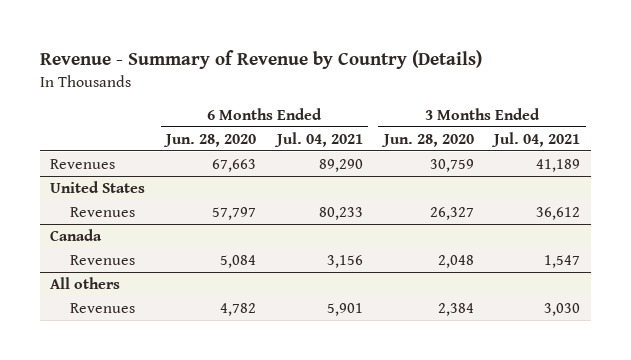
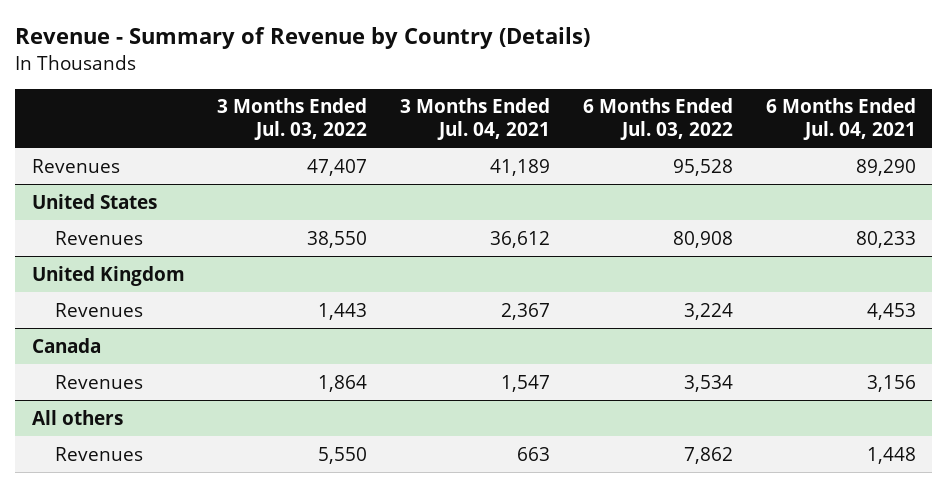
[163,133,257,147] Jun. 28, 2020 -> none
[380,133,474,147] Jun. 28, 2020 -> none
none -> [217,98,368,141] 3 Months Ended Jul. 03, 2022
none -> [582,98,733,141] 6 Months Ended Jul. 03, 2022
none -> [31,265,185,286] United Kingdom
none -> [55,302,144,317] Revenues
[326,302,363,316] 5,901 -> [866,446,916,464] 1,448
[544,302,581,316] 3,030 -> [517,446,551,461] 663

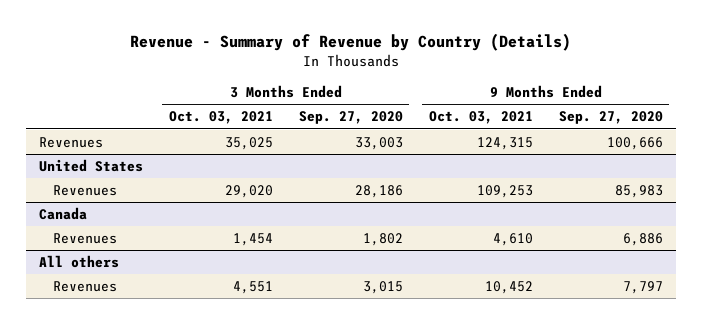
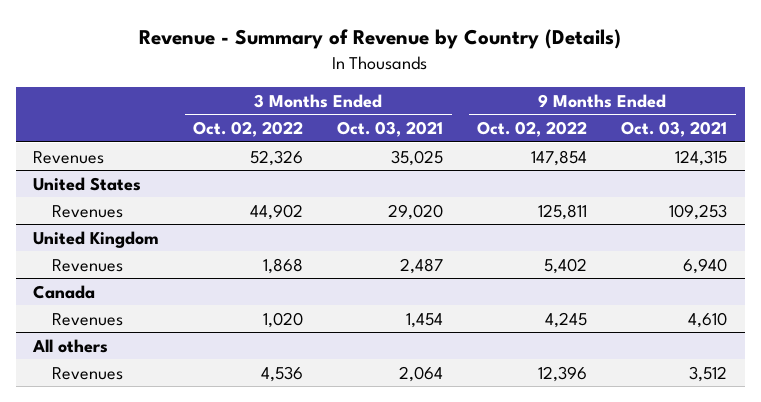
[298,111,403,125] Sep. 27, 2020 -> none
[558,111,663,125] Sep. 27, 2020 -> none
none -> [193,121,304,138] Oct. 02, 2022
none -> [477,121,588,138] Oct. 02, 2022
none -> [33,230,160,248] United Kingdom
none -> [51,258,123,272] Revenues
[232,280,273,294] 4,551 -> [399,365,444,382] 2,064
[484,280,533,294] 10,452 -> [689,365,728,382] 3,512

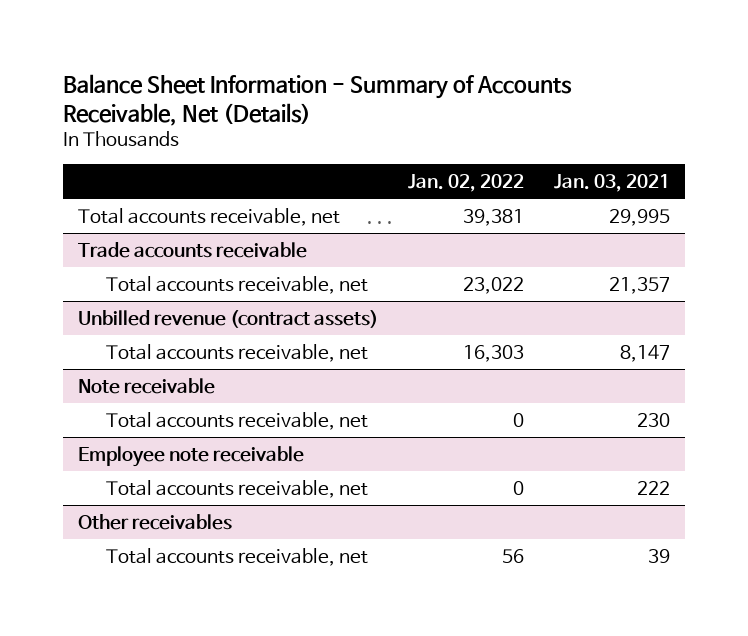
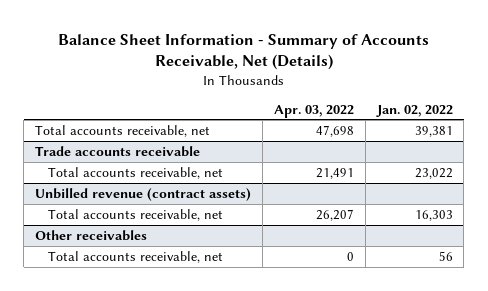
[554,173,671,192] Jan. 03, 2021 -> none
none -> [273,104,354,118] Apr. 03, 2022
[77,377,215,394] Note receivable -> none
[105,411,368,430] Total accounts receivable, net -> none
[77,445,304,467] Employee note receivable -> none
[105,479,368,498] Total accounts receivable, net -> none

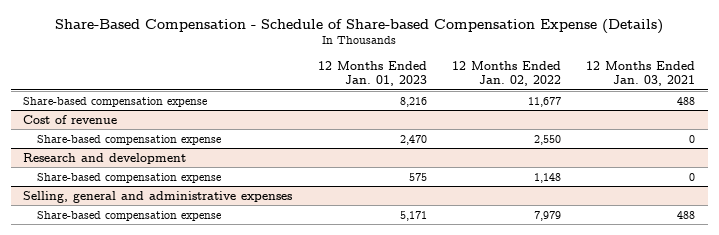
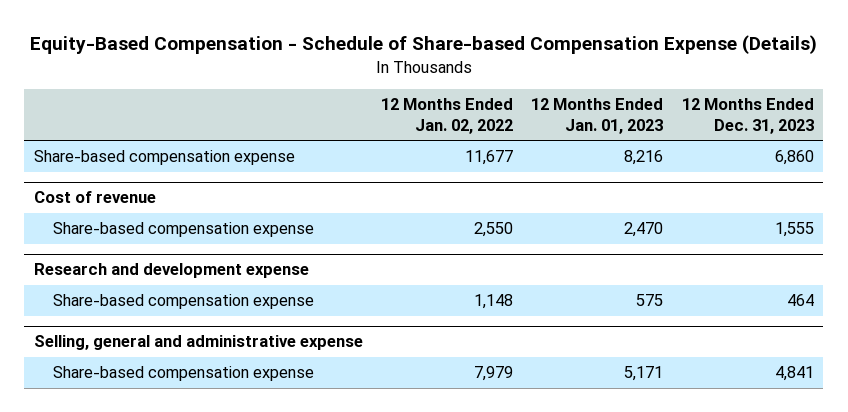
[55,18,664,34] Share-Based Compensation - Schedule of Share-based Compensation Expense (Details) -> [29,35,817,55] Equity-Based Compensation - Schedule of Share-based Compensation Expense (Details)
[586,60,696,87] 12 Months Ended Jan. 03, 2021 -> none
none -> [681,98,814,134] 12 Months Ended Dec. 31, 2023
[23,152,187,164] Research and development -> [33,263,309,279] Research and development expense
[23,190,293,203] Selling, general and administrative expenses -> [33,335,363,351] Selling, general and administrative expense

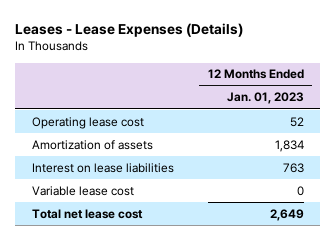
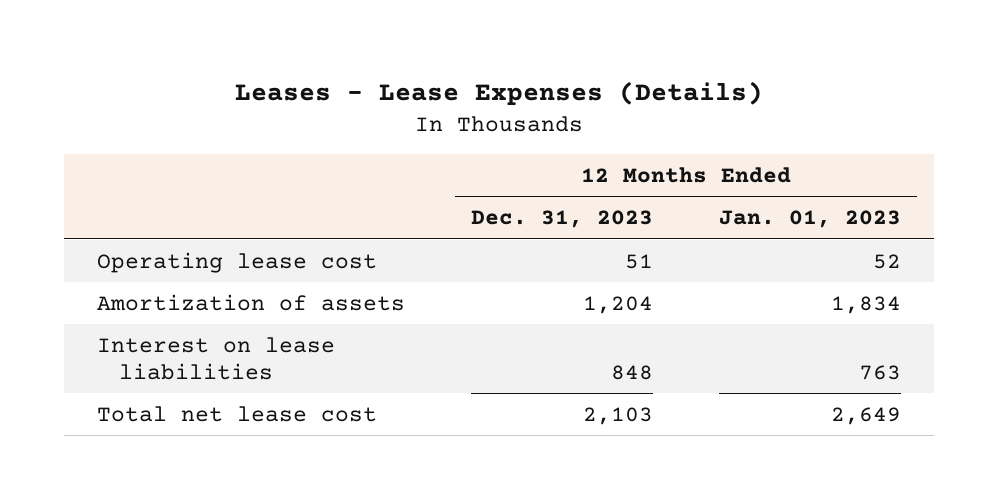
none -> [471,210,654,229] Dec. 31, 2023
[32,185,135,196] Variable lease cost -> none

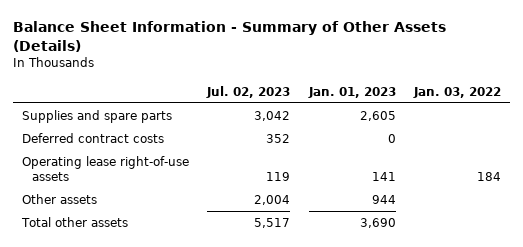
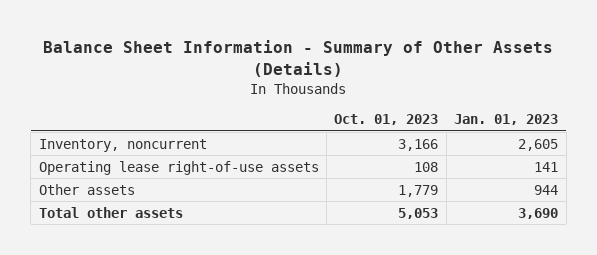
[206,85,291,98] Jul. 02, 2023 -> none
[412,86,501,98] Jan. 03, 2022 -> none
none -> [334,114,439,126] Oct. 01, 2023
[22,133,165,144] Deferred contract costs -> none
[22,110,173,124] Supplies and spare parts -> [38,138,207,152] Inventory, noncurrent

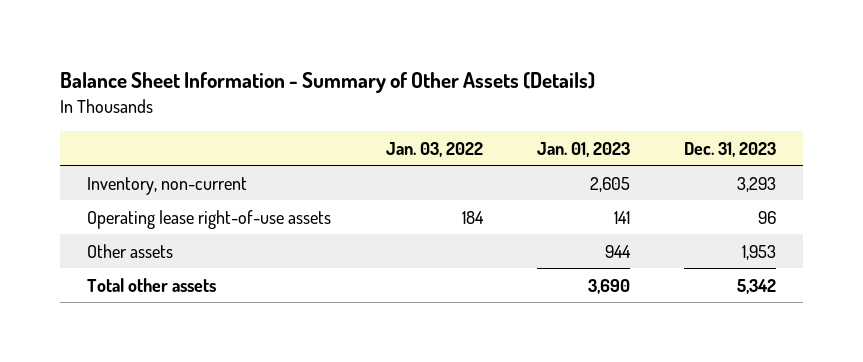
[334,114,439,126] Oct. 01, 2023 -> none
none -> [385,141,483,157] Jan. 03, 2022
none -> [684,141,777,157] Dec. 31, 2023
[38,138,207,152] Inventory, noncurrent -> [87,176,248,195] Inventory, non-current

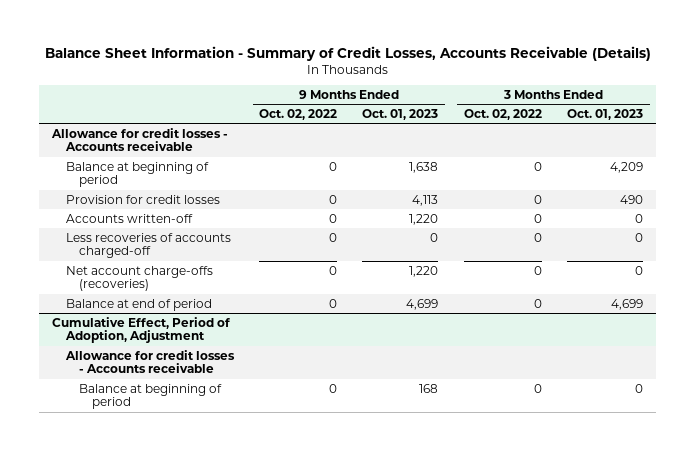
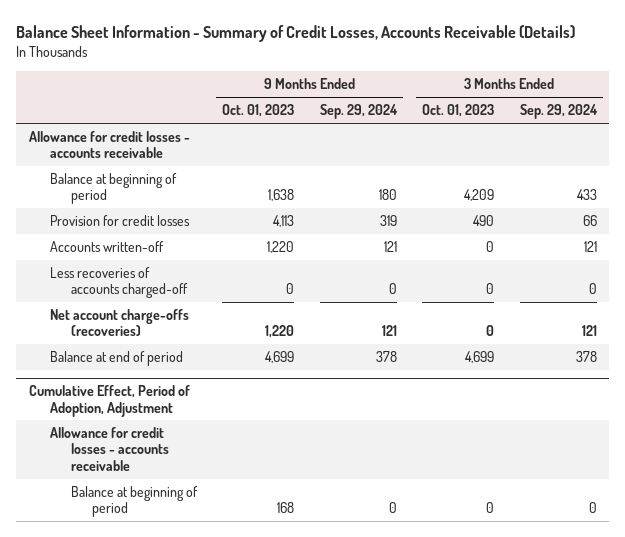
[258,109,337,121] Oct. 02, 2022 -> none
[463,109,542,121] Oct. 02, 2022 -> none
none -> [319,104,398,120] Sep. 29, 2024
none -> [519,104,598,120] Sep. 29, 2024
[51,127,229,152] Allowance for credit losses - Accounts receivable -> [28,131,190,159] Allowance for credit losses - accounts receivable
[64,349,235,374] Allowance for credit losses - Accounts receivable -> [49,427,169,471] Allowance for credit losses - accounts receivable

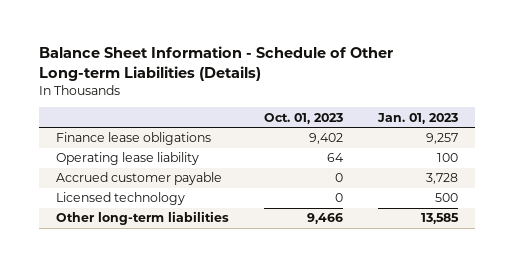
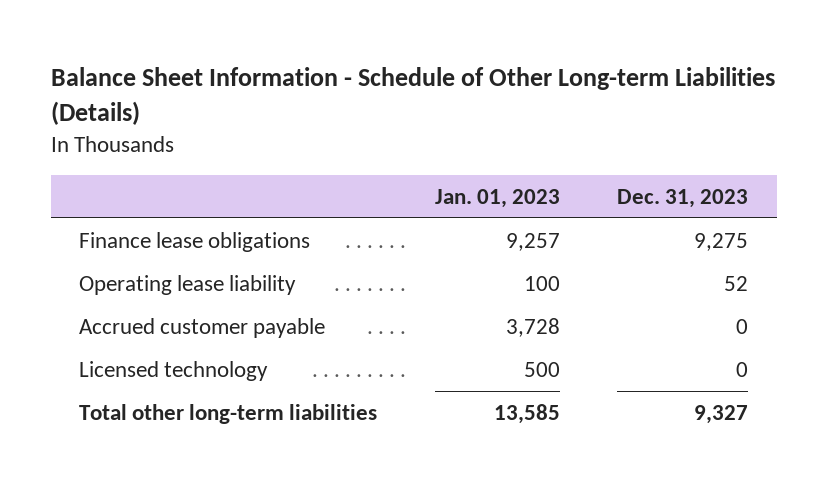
[264,112,344,124] Oct. 01, 2023 -> none
none -> [616,188,748,208] Dec. 31, 2023
[56,211,230,226] Other long-term liabilities -> [79,403,378,424] Total other long-term liabilities

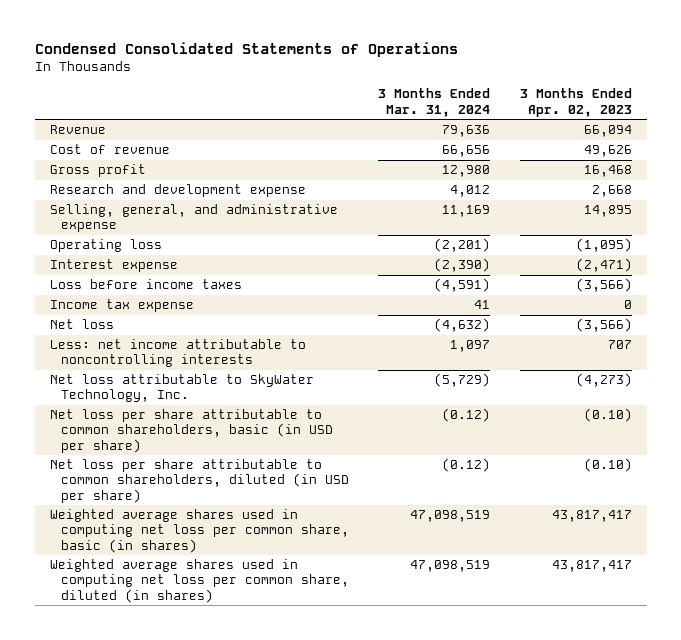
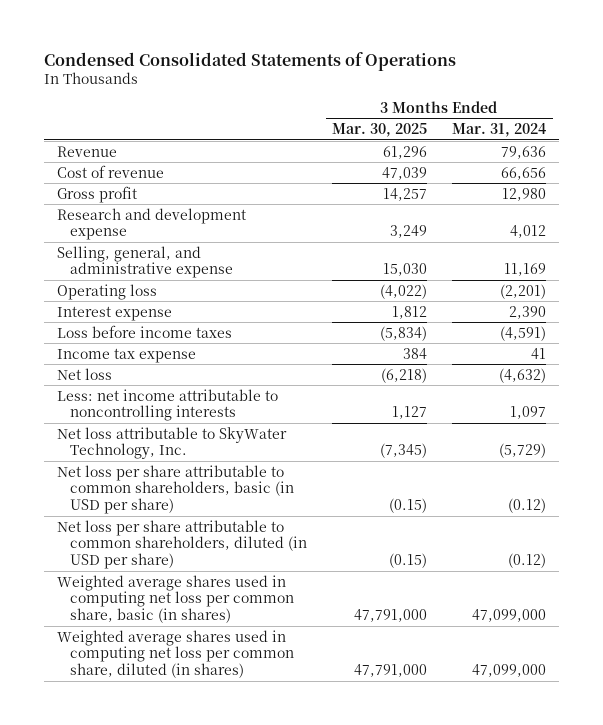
[519,88,632,117] 3 Months Ended Apr. 02, 2023 -> none
none -> [332,123,428,138] Mar. 30, 2025
[434,258,491,273] (2,390) -> [509,305,547,319] 2,390
[410,510,491,523] 47,098,519 -> [472,609,547,623] 47,099,000
[410,560,491,573] 47,098,519 -> [472,664,547,678] 47,099,000

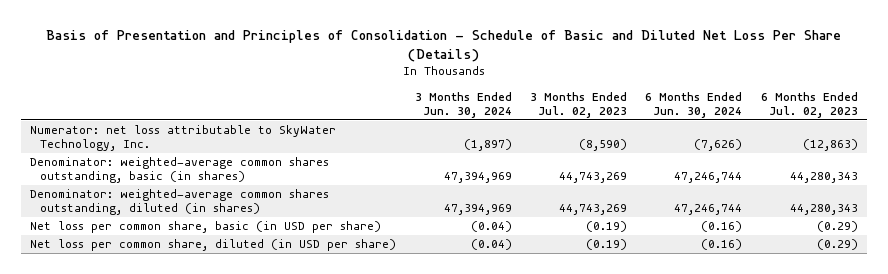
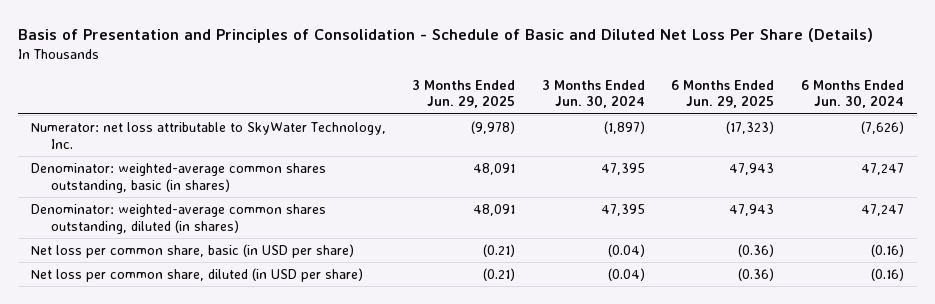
[529,91,627,118] 3 Months Ended Jul. 02, 2023 -> none
[760,91,858,118] 6 Months Ended Jul. 02, 2023 -> none
none -> [412,79,516,109] 3 Months Ended Jun. 29, 2025
none -> [671,79,775,109] 6 Months Ended Jun. 29, 2025
[443,172,512,184] 47,394,969 -> [600,162,645,175] 47,395
[674,172,743,184] 47,246,744 -> [860,162,904,175] 47,247
[443,204,512,216] 47,394,969 -> [600,203,645,216] 47,395
[674,204,743,216] 47,246,744 -> [860,203,904,216] 47,247

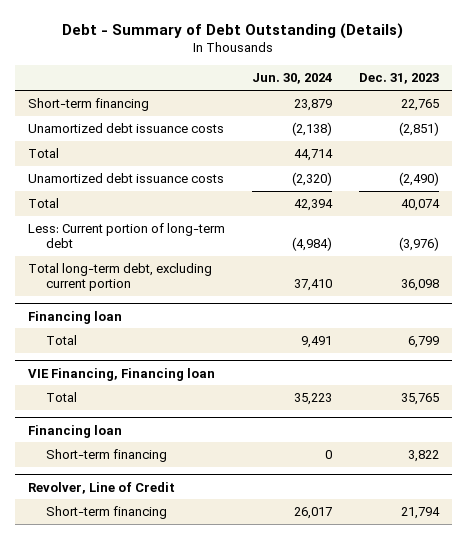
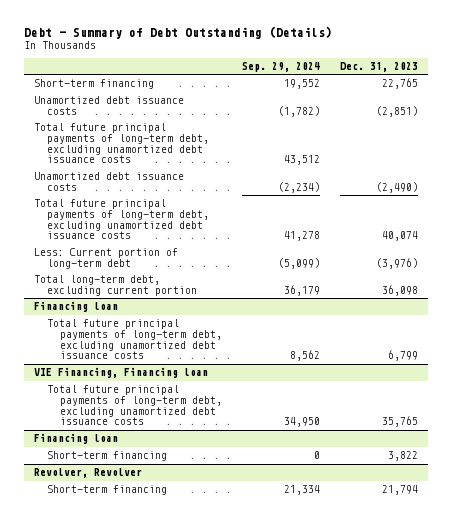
[251,73,332,85] Jun. 30, 2024 -> none
none -> [241,62,320,73] Sep. 29, 2024
[28,147,60,158] Total -> [33,123,209,164] Total future principal payments of long-term debt, excluding unamortized debt issuance costs
[28,197,60,208] Total -> [33,199,209,240] Total future principal payments of long-term debt, excluding unamortized debt issuance costs
[45,334,77,345] Total -> [46,319,222,360] Total future principal payments of long-term debt, excluding unamortized debt issuance costs
[45,391,77,402] Total -> [46,385,222,426] Total future principal payments of long-term debt, excluding unamortized debt issuance costs
[28,481,176,494] Revolver, Line of Credit -> none
none -> [33,468,142,479] Revolver, Revolver

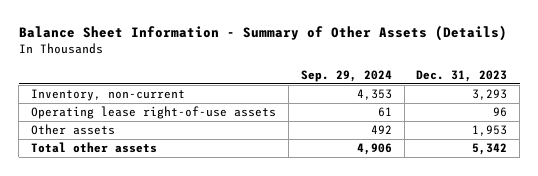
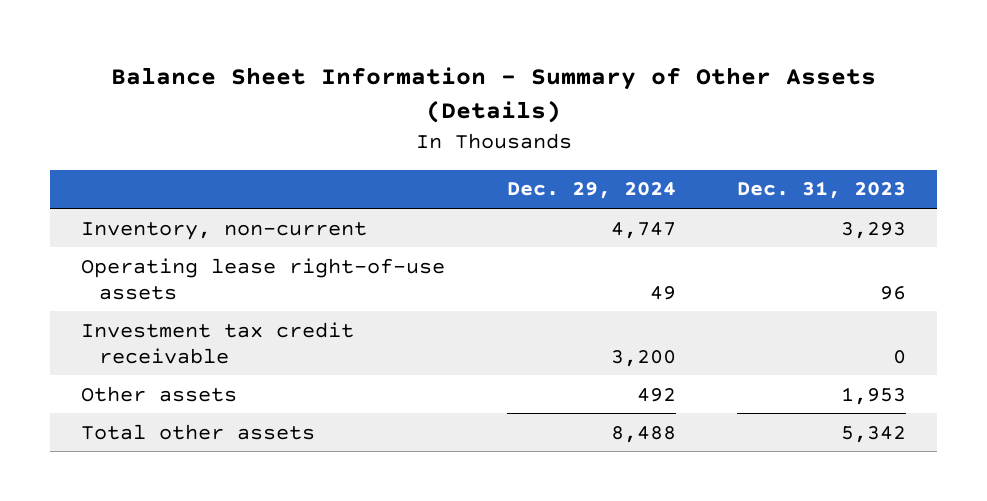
[300,69,392,82] Sep. 29, 2024 -> none
none -> [506,182,676,200] Dec. 29, 2024
none -> [81,321,355,364] Investment tax credit receivable

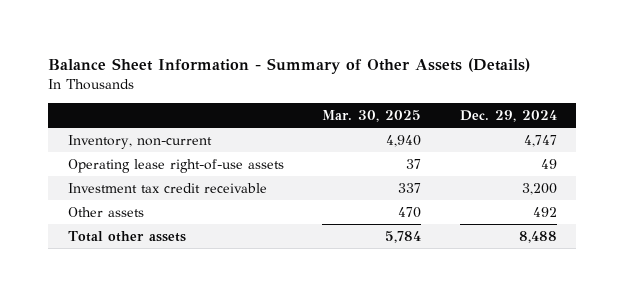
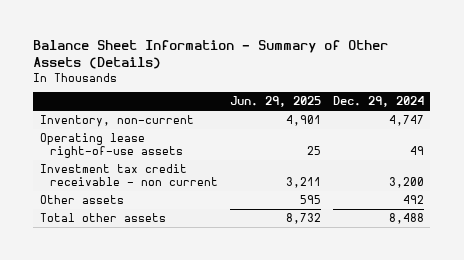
[322,109,422,122] Mar. 30, 2025 -> none
none -> [230,96,322,108] Jun. 29, 2025
[67,183,267,194] Investment tax credit receivable -> [39,164,219,187] Investment tax credit receivable - non current

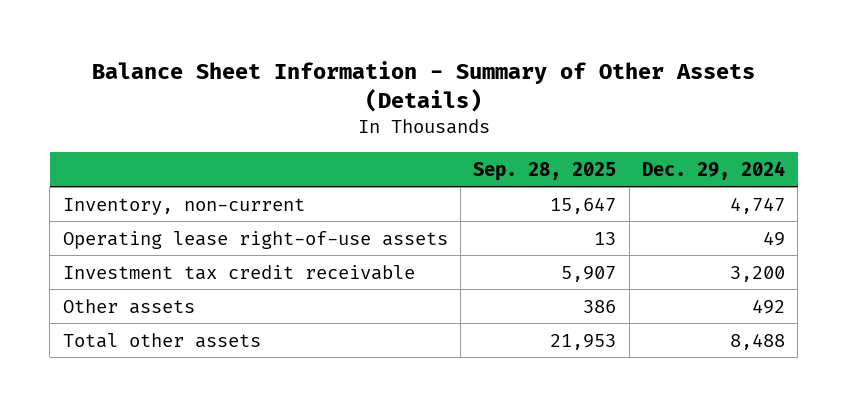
[230,96,322,108] Jun. 29, 2025 -> none
none -> [473,161,617,181] Sep. 28, 2025
[39,164,219,187] Investment tax credit receivable - non current -> [62,264,415,280] Investment tax credit receivable

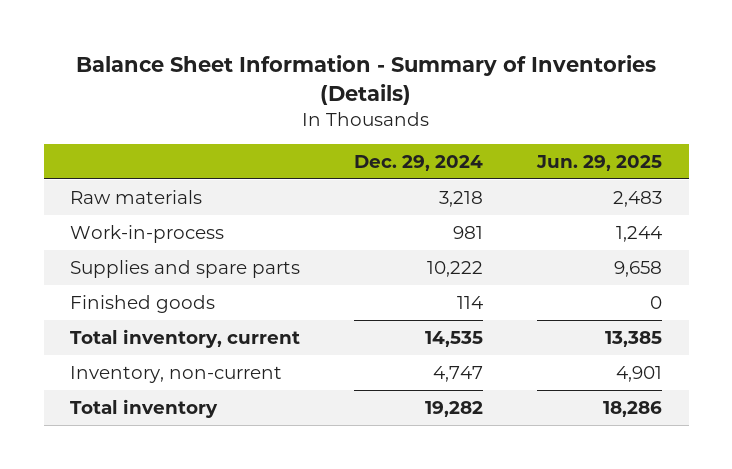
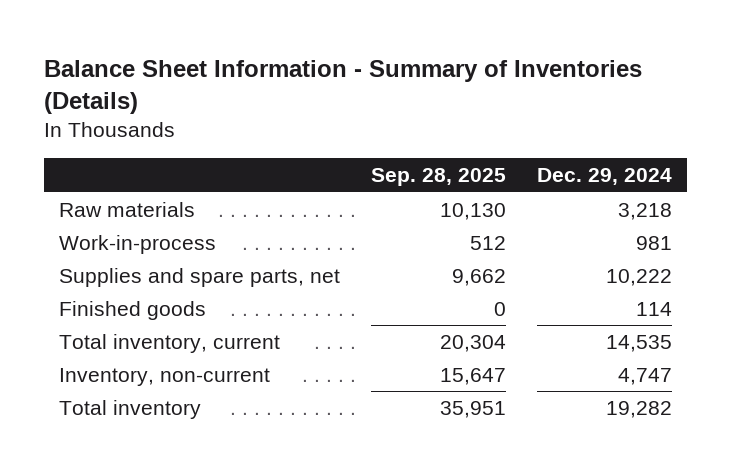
[535,154,662,171] Jun. 29, 2025 -> none
none -> [371,168,507,187] Sep. 28, 2025
[70,259,301,278] Supplies and spare parts -> [59,267,341,287] Supplies and spare parts, net

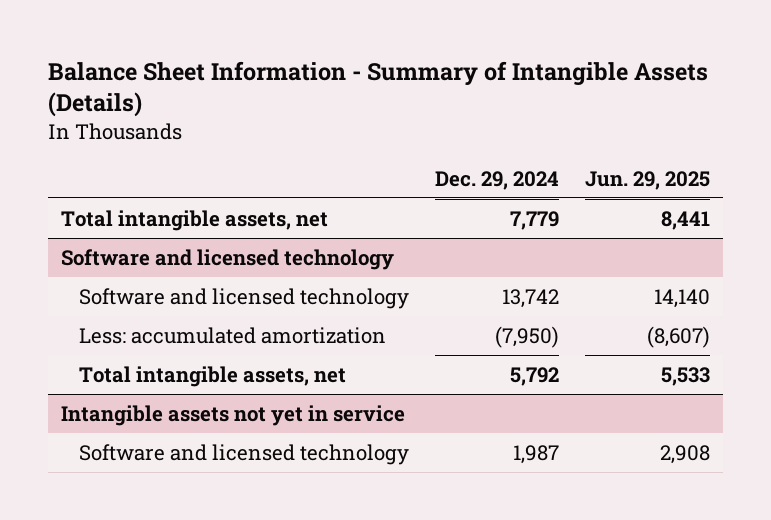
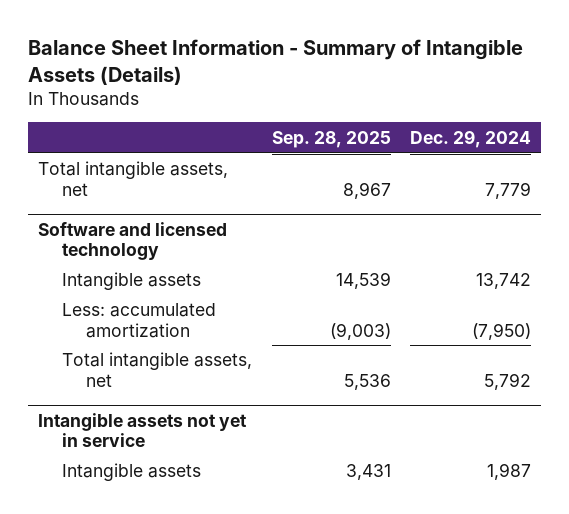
[584,170,710,190] Jun. 29, 2025 -> none
none -> [271,130,391,148] Sep. 28, 2025
[78,287,409,309] Software and licensed technology -> [61,272,201,291] Intangible assets
[78,443,409,465] Software and licensed technology -> [61,463,201,482] Intangible assets

